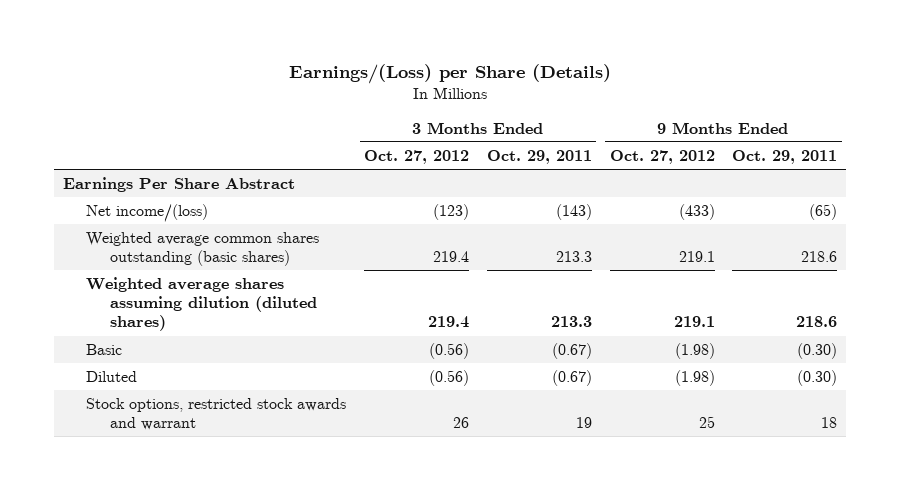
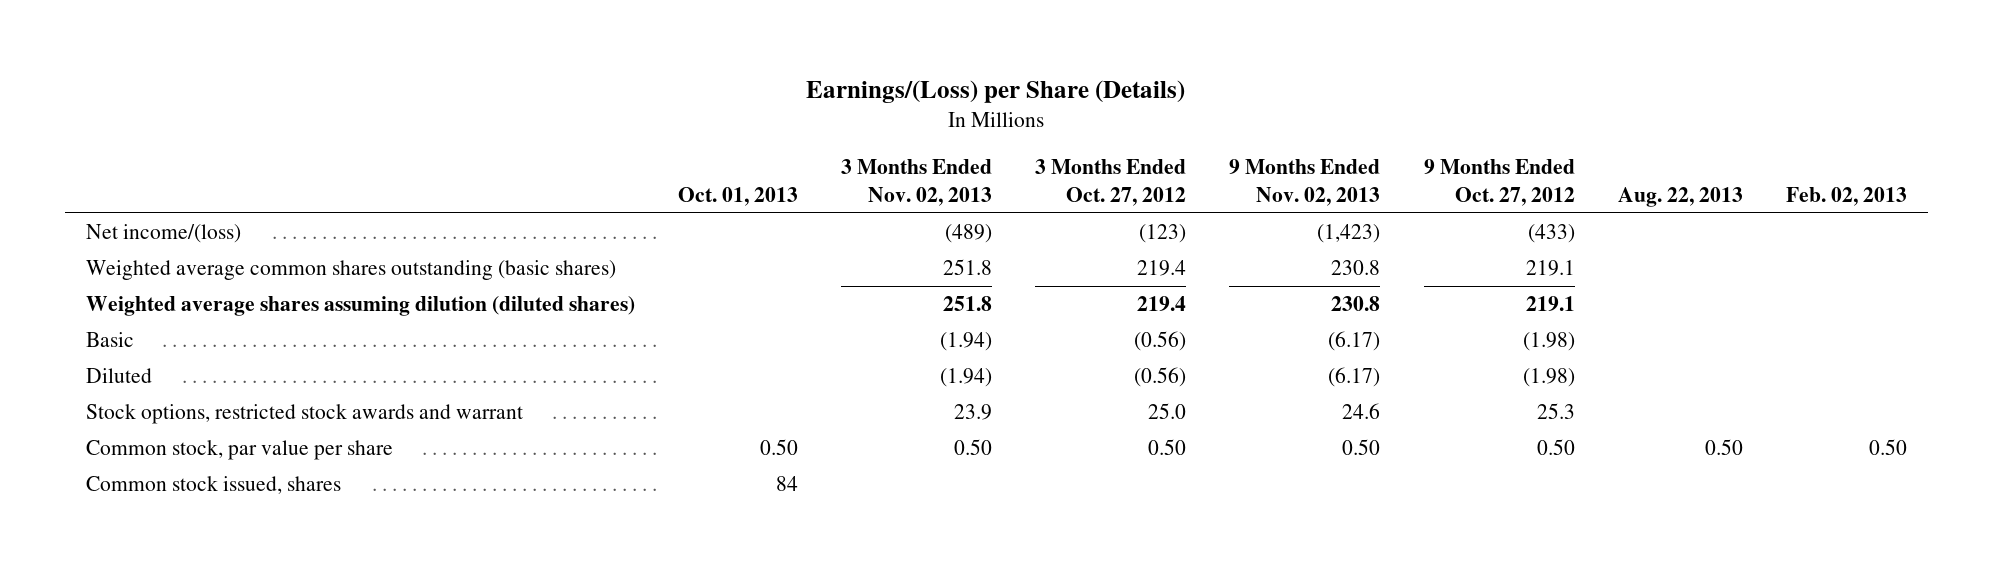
[486,149,592,164] Oct. 29, 2011 -> none
[732,149,838,164] Oct. 29, 2011 -> none
none -> [678,186,799,206] Oct. 01, 2013
none -> [841,158,993,206] 3 Months Ended Nov. 02, 2013
none -> [1229,158,1381,206] 9 Months Ended Nov. 02, 2013
none -> [1617,186,1743,207] Aug. 22, 2013
none -> [1785,186,1907,206] Feb. 02, 2013
[62,177,295,193] Earnings Per Share Abstract -> none
[453,417,470,429] 26 -> [1148,403,1187,420] 25.0
[698,416,715,429] 25 -> [1536,403,1575,420] 25.3
none -> [86,440,394,461] Common stock, par value per share
none -> [86,476,342,495] Common stock issued, shares

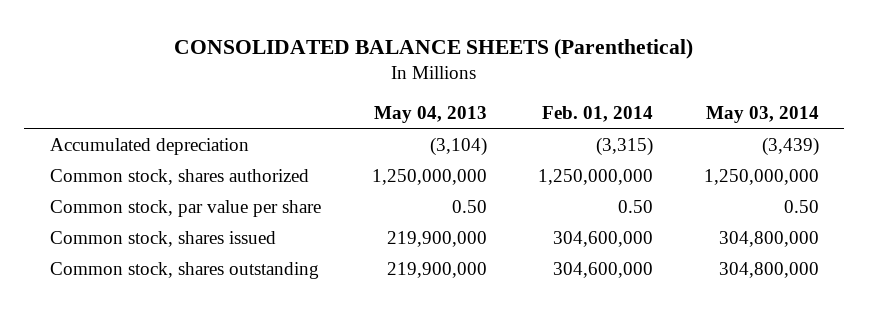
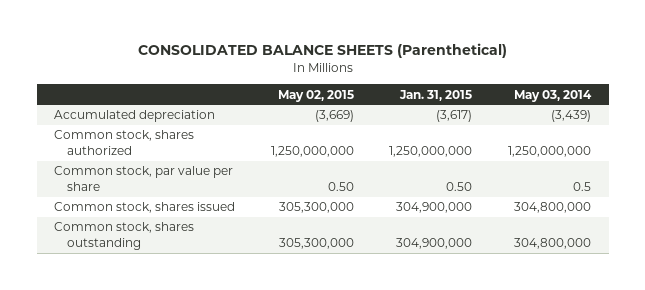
[373,106,487,124] May 04, 2013 -> none
[541,106,653,123] Feb. 01, 2014 -> none
none -> [277,89,354,102] May 02, 2015
none -> [399,89,473,101] Jan. 31, 2015
[783,200,819,214] 0.50 -> [572,182,591,192] 0.5

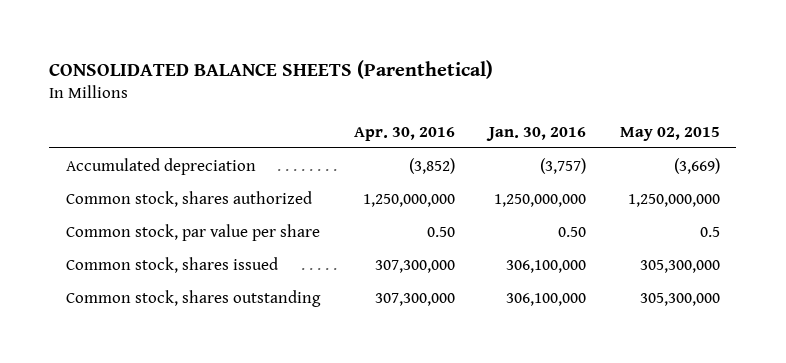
[399,89,473,101] Jan. 31, 2015 -> none
[513,89,592,102] May 03, 2014 -> none
none -> [353,126,455,141] Apr. 30, 2016
none -> [485,126,586,141] Jan. 30, 2016
[327,182,354,192] 0.50 -> [699,226,720,237] 0.5

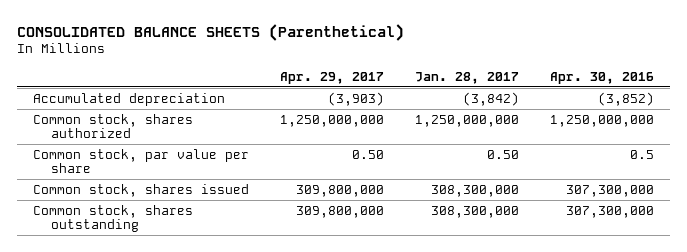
[485,126,586,141] Jan. 30, 2016 -> none
[619,126,720,141] May 02, 2015 -> none
none -> [280,71,385,84] Apr. 29, 2017
none -> [415,71,520,84] Jan. 28, 2017
[426,226,455,237] 0.50 -> [630,149,655,159] 0.5

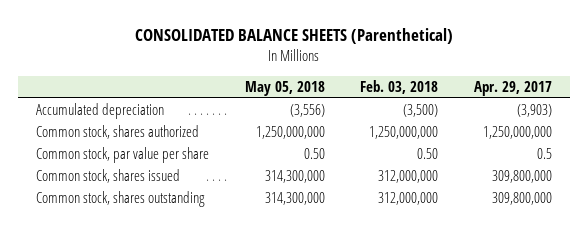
[415,71,520,84] Jan. 28, 2017 -> none
[550,71,655,84] Apr. 30, 2016 -> none
none -> [244,81,325,97] May 05, 2018
none -> [360,80,439,95] Feb. 03, 2018
[352,149,385,159] 0.50 -> [536,148,552,160] 0.5

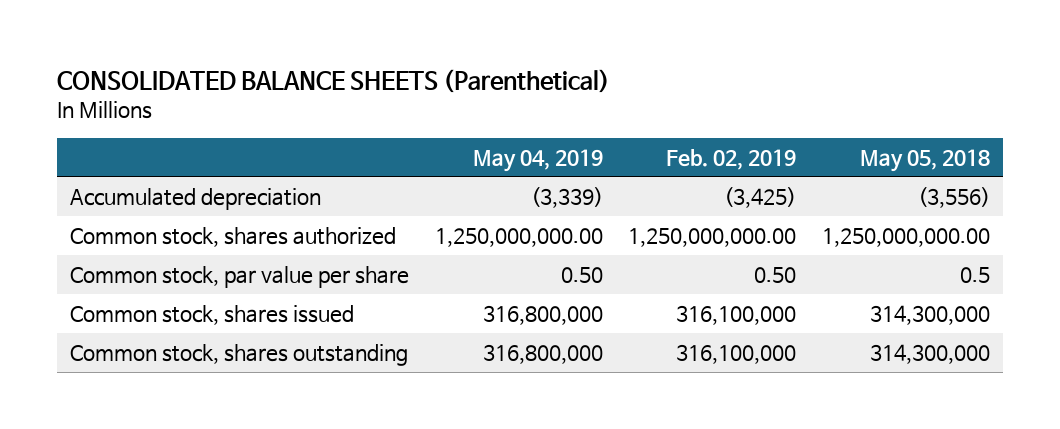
[360,80,439,95] Feb. 03, 2018 -> none
[473,81,552,97] Apr. 29, 2017 -> none
none -> [472,148,603,172] May 04, 2019
none -> [666,148,797,170] Feb. 02, 2019
[255,126,325,140] 1,250,000,000 -> [821,227,990,247] 1,250,000,000.00
[303,148,325,160] 0.50 -> [959,266,990,283] 0.5

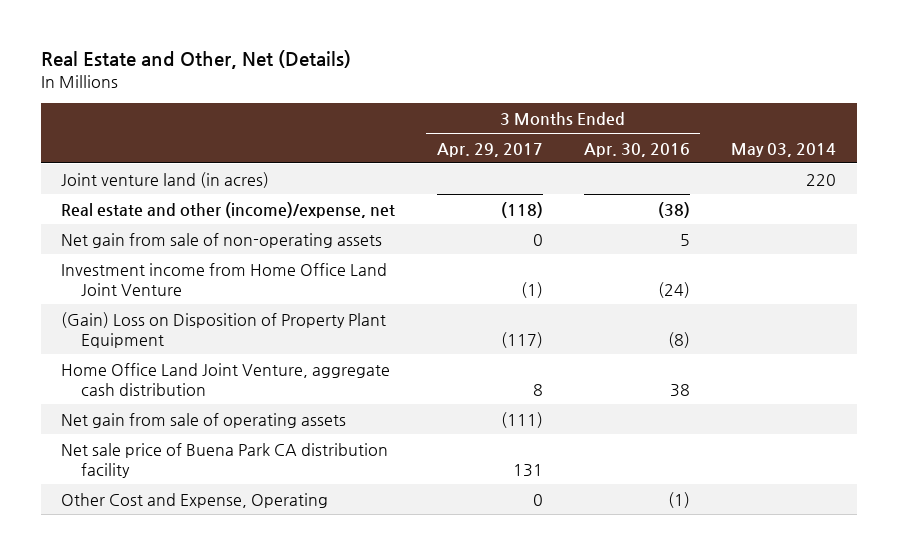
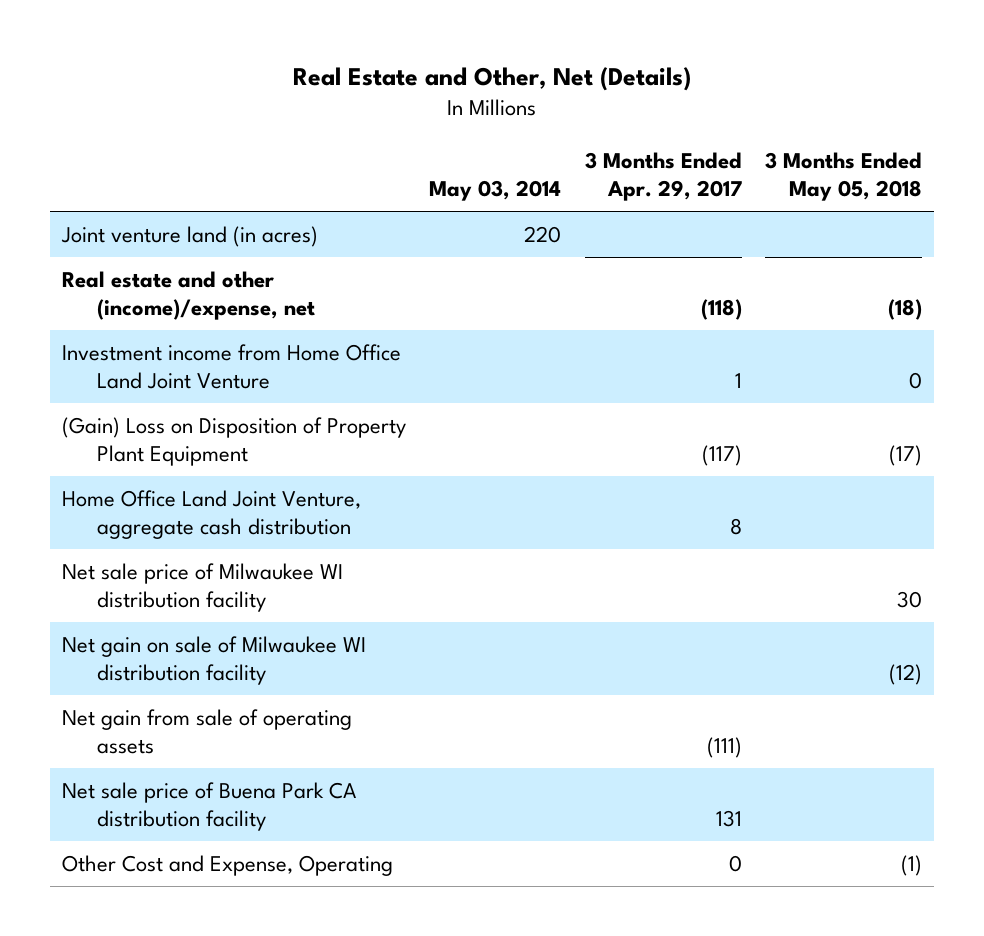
[583,142,690,157] Apr. 30, 2016 -> none
none -> [764,151,922,201] 3 Months Ended May 05, 2018
[61,232,383,248] Net gain from sale of non-operating assets -> none
[520,281,543,298] (1) -> [734,373,742,389] 1
none -> [62,563,344,613] Net sale price of Milwaukee WI distribution facility
none -> [62,636,367,686] Net gain on sale of Milwaukee WI distribution facility

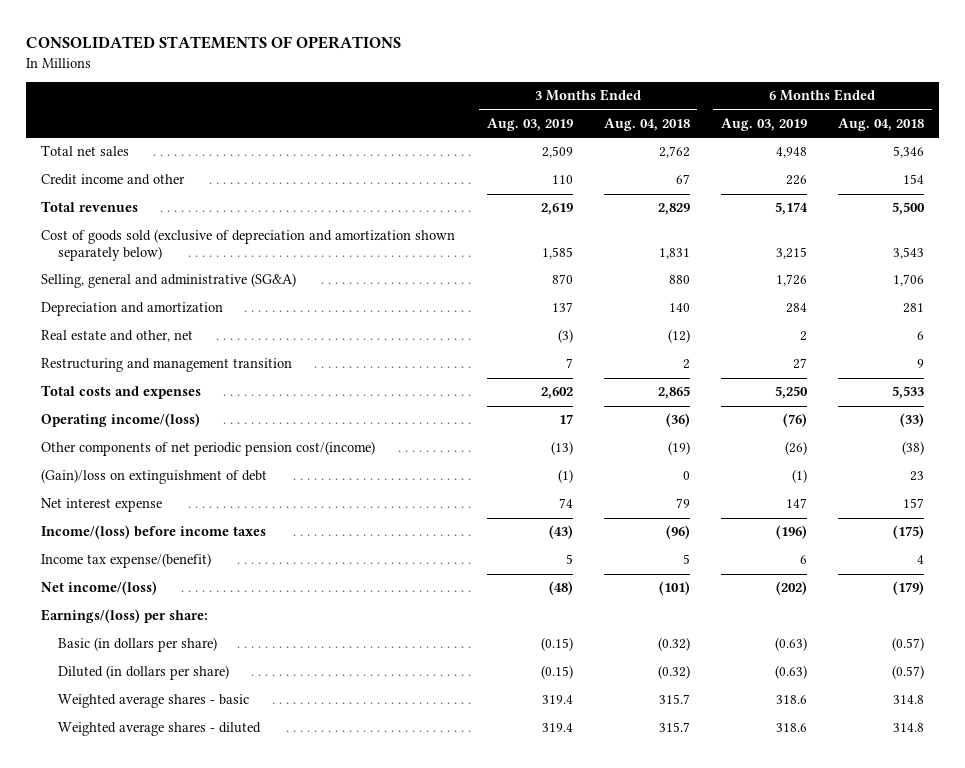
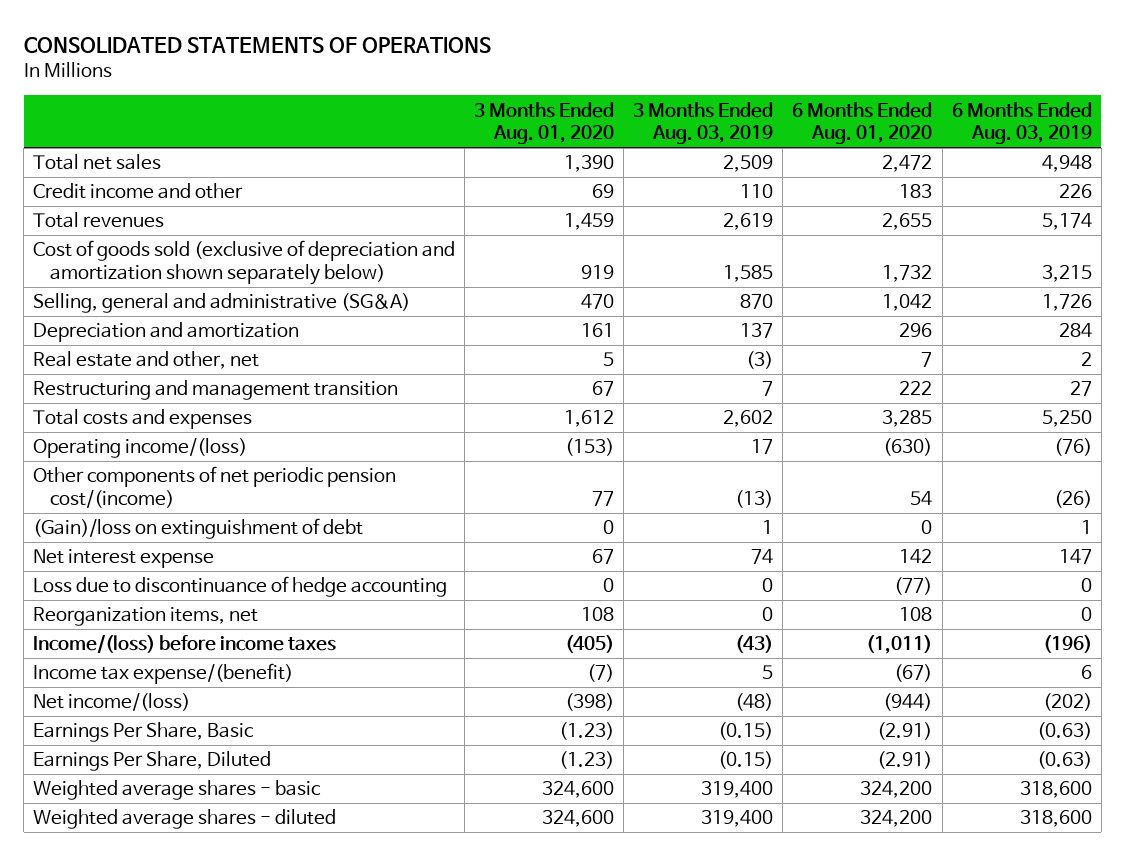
[603,117,690,131] Aug. 04, 2018 -> none
[837,117,924,131] Aug. 04, 2018 -> none
none -> [474,101,615,145] 3 Months Ended Aug. 01, 2020
none -> [792,101,933,145] 6 Months Ended Aug. 01, 2020
[557,469,573,484] (1) -> [762,520,774,535] 1
[791,469,807,484] (1) -> [1080,520,1092,535] 1
none -> [33,576,448,598] Loss due to discontinuance of hedge accounting
none -> [33,607,259,627] Reorganization items, net
[41,609,209,624] Earnings/(loss) per share: -> none
[58,637,218,653] Basic (in dollars per share) -> [33,722,255,743] Earnings Per Share, Basic
[58,665,230,681] Diluted (in dollars per share) -> [33,751,272,772] Earnings Per Share, Diluted
[541,695,573,705] 319.4 -> [701,781,774,799] 319,400
[775,695,807,705] 318.6 -> [1019,781,1092,799] 318,600
[541,723,573,733] 319.4 -> [701,810,774,828] 319,400
[775,723,807,733] 318.6 -> [1019,810,1092,828] 318,600

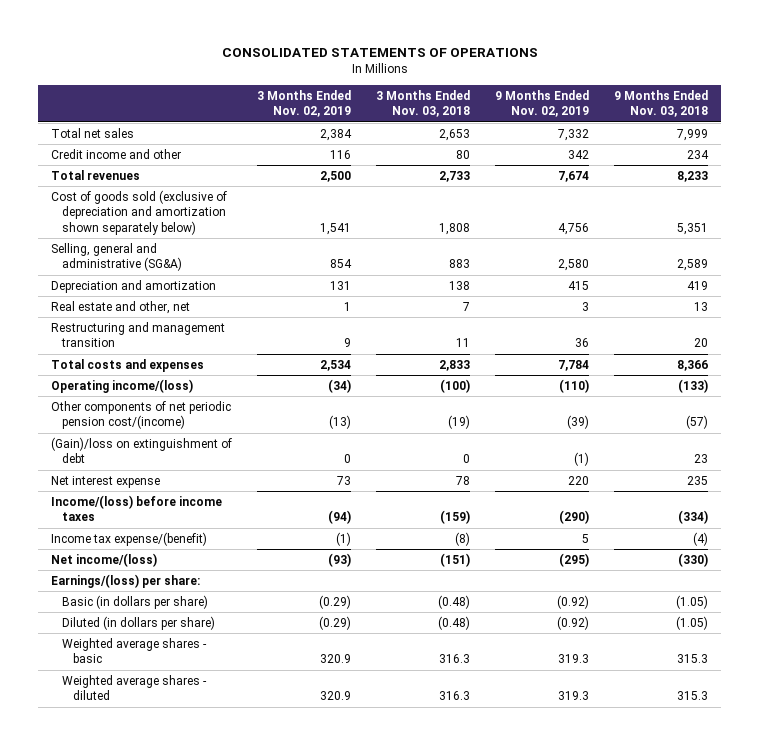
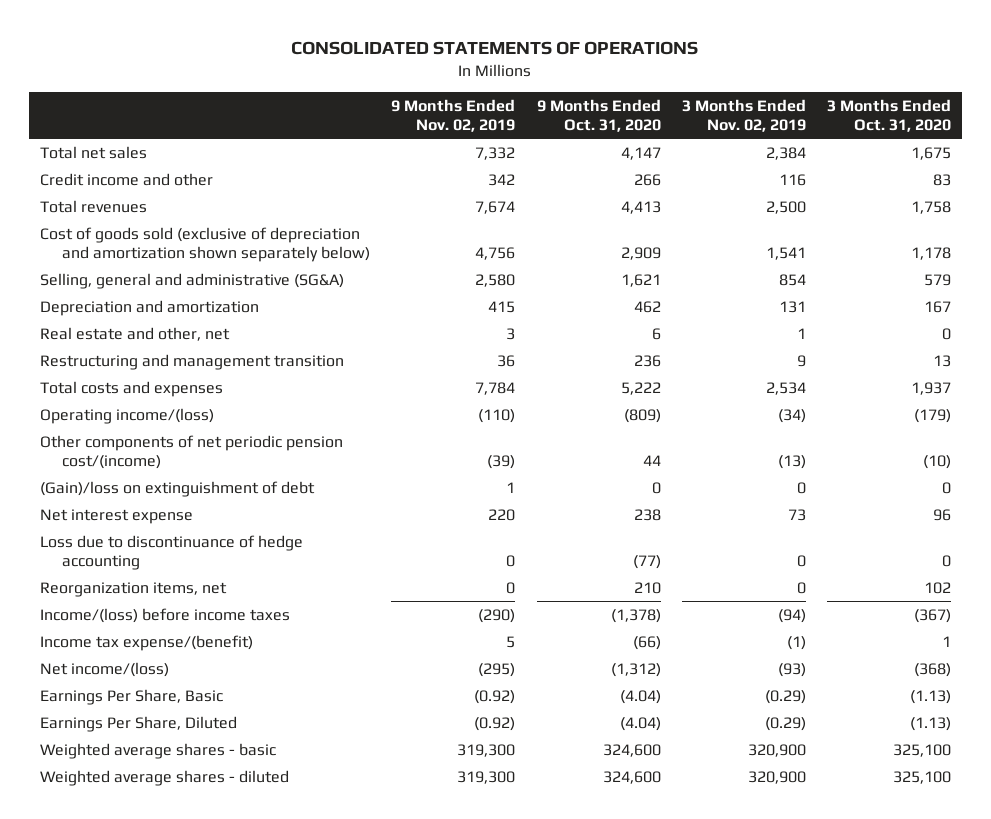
[376,89,471,118] 3 Months Ended Nov. 03, 2018 -> none
[614,89,709,118] 9 Months Ended Nov. 03, 2018 -> none
none -> [536,98,661,132] 9 Months Ended Oct. 31, 2020
none -> [827,98,952,132] 3 Months Ended Oct. 31, 2020
[574,452,590,467] (1) -> [506,481,516,493] 1
none -> [39,534,303,570] Loss due to discontinuance of hedge accounting
none -> [39,581,227,597] Reorganization items, net
[50,573,200,588] Earnings/(loss) per share: -> none
[61,594,208,609] Basic (in dollars per share) -> [39,688,223,705] Earnings Per Share, Basic
[61,615,215,630] Diluted (in dollars per share) -> [39,715,237,732] Earnings Per Share, Diluted
[319,654,351,664] 320.9 -> [747,743,806,757] 320,900
[558,654,590,664] 319.3 -> [457,743,516,757] 319,300
[319,691,351,701] 320.9 -> [747,770,806,784] 320,900
[558,691,590,701] 319.3 -> [457,770,516,784] 319,300

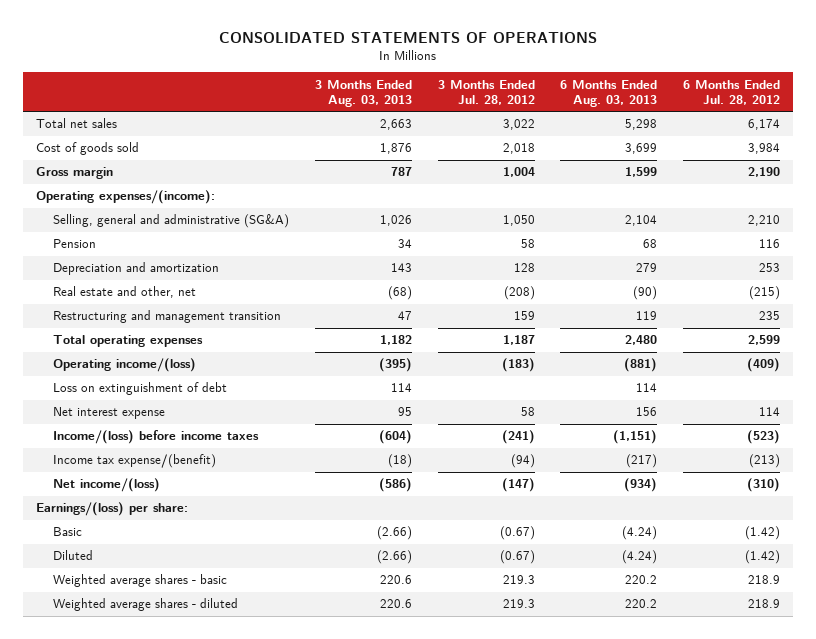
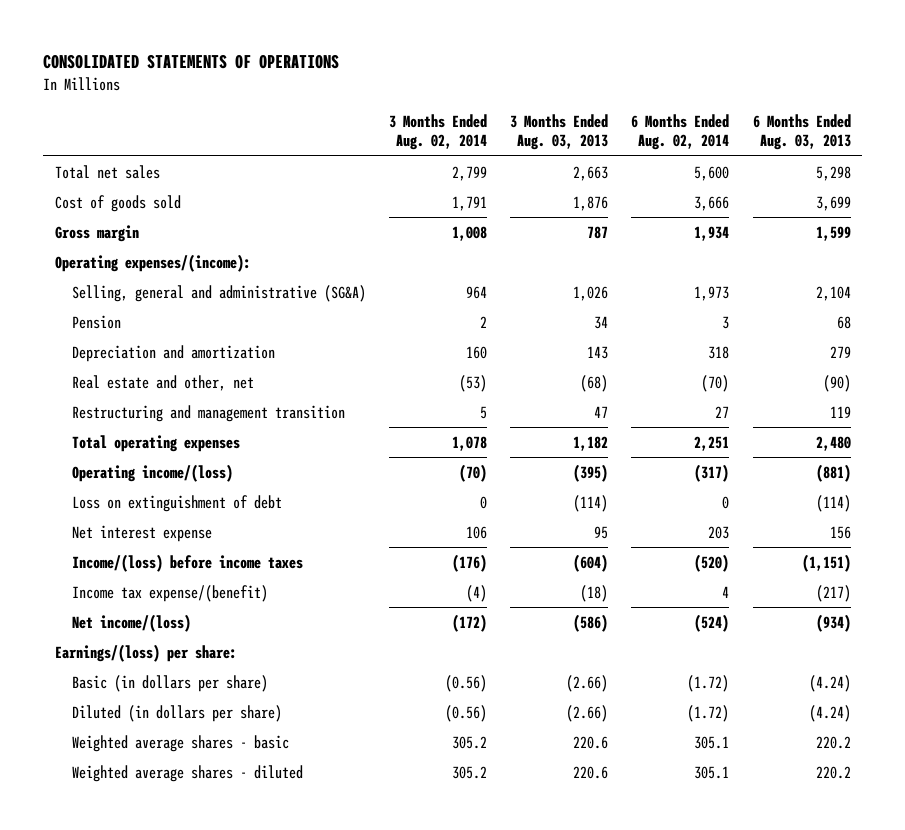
[437,79,535,105] 3 Months Ended Jul. 28, 2012 -> none
[683,79,781,105] 6 Months Ended Jul. 28, 2012 -> none
none -> [389,114,488,151] 3 Months Ended Aug. 02, 2014
none -> [631,114,730,151] 6 Months Ended Aug. 02, 2014
[390,383,412,393] 114 -> [573,494,609,512] (114)
[636,383,658,393] 114 -> [815,494,851,512] (114)
[52,527,82,537] Basic -> [72,674,269,692] Basic (in dollars per share)
[52,550,93,561] Diluted -> [72,704,283,722] Diluted (in dollars per share)

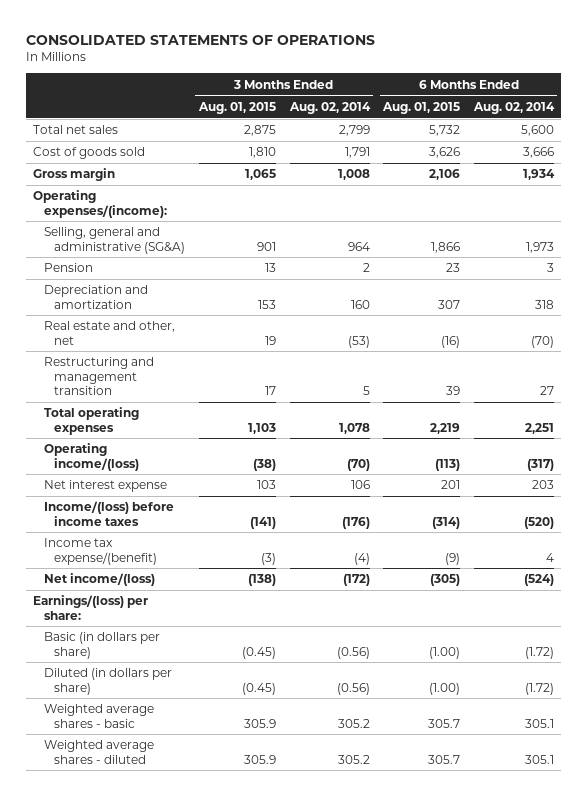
[510,114,609,151] 3 Months Ended Aug. 03, 2013 -> none
[752,114,851,151] 6 Months Ended Aug. 03, 2013 -> none
none -> [197,101,276,114] Aug. 01, 2015
none -> [382,101,461,114] Aug. 01, 2015
[72,494,283,512] Loss on extinguishment of debt -> none

